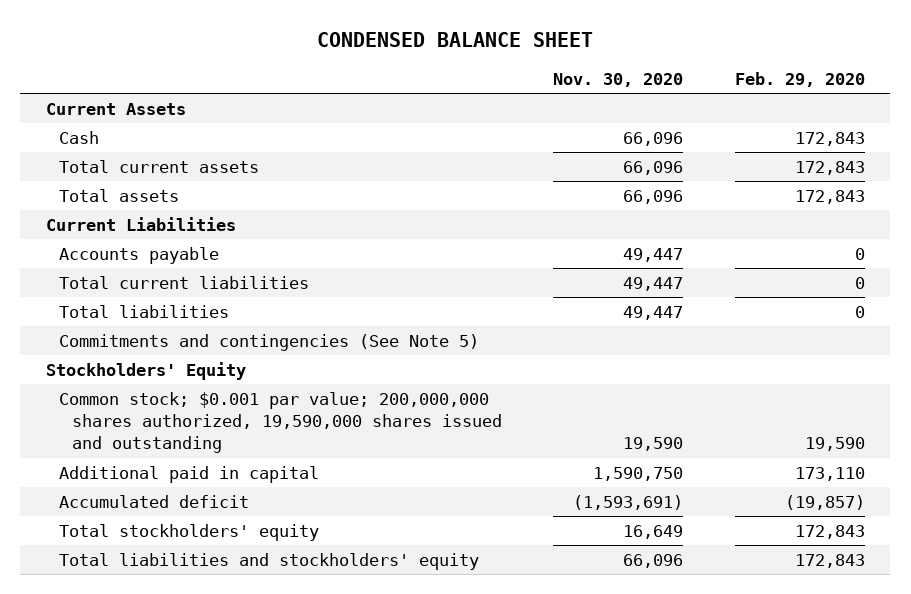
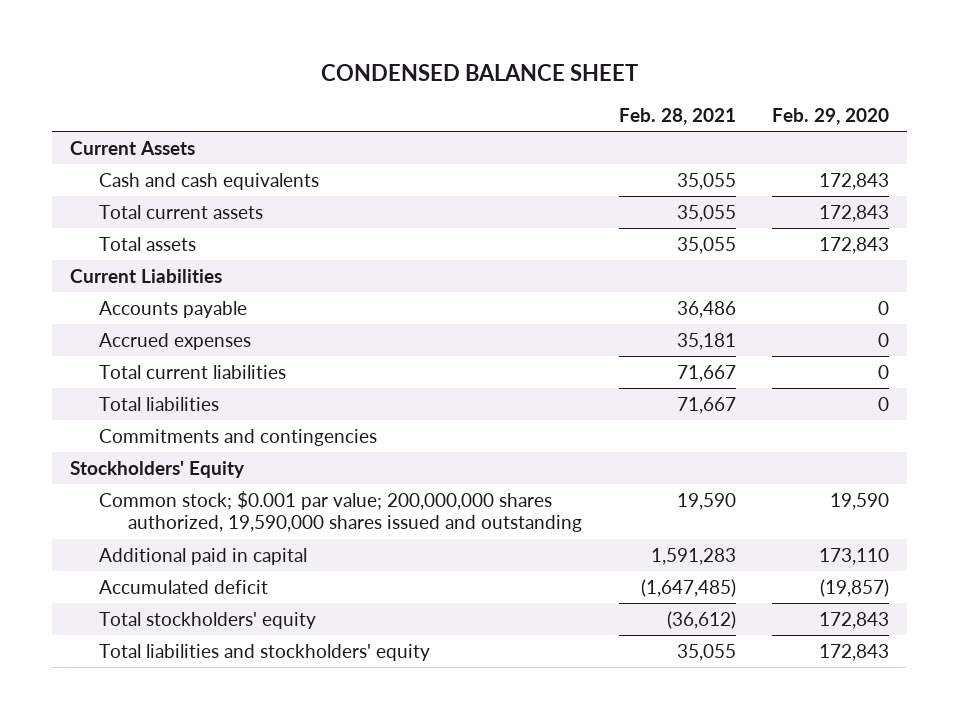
[553,73,684,88] Nov. 30, 2020 -> none
none -> [618,107,736,125] Feb. 28, 2021
[59,130,100,144] Cash -> [99,172,320,190] Cash and cash equivalents
none -> [99,332,252,350] Accrued expenses
[59,333,480,351] Commitments and contingencies (See Note 5) -> [99,428,378,446] Commitments and contingencies

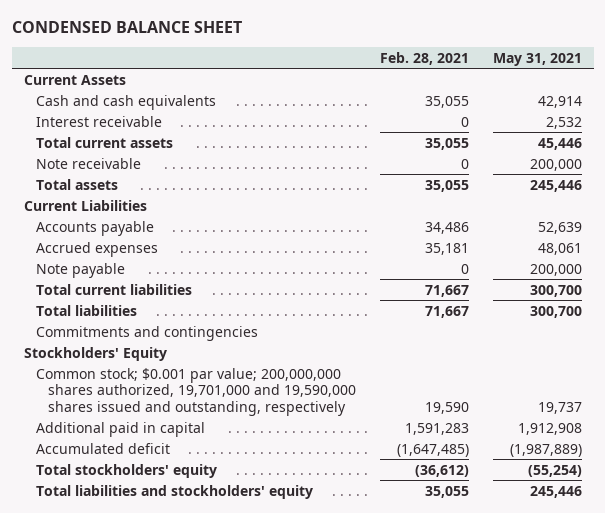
[771,107,889,125] Feb. 29, 2020 -> none
none -> [492,52,582,66] May 31, 2021
none -> [35,115,162,127] Interest receivable
none -> [35,157,141,169] Note receivable
[676,300,736,318] 36,486 -> [424,221,469,234] 34,486
none -> [35,262,125,278] Note payable
[99,490,583,533] Common stock; $0.001 par value; 200,000,000 shares authorized, 19,590,000 shares issued and outstanding -> [35,367,356,416] Common stock; $0.001 par value; 200,000,000 shares authorized, 19,701,000 and 19,590,000 shares issued and outstanding, respectively

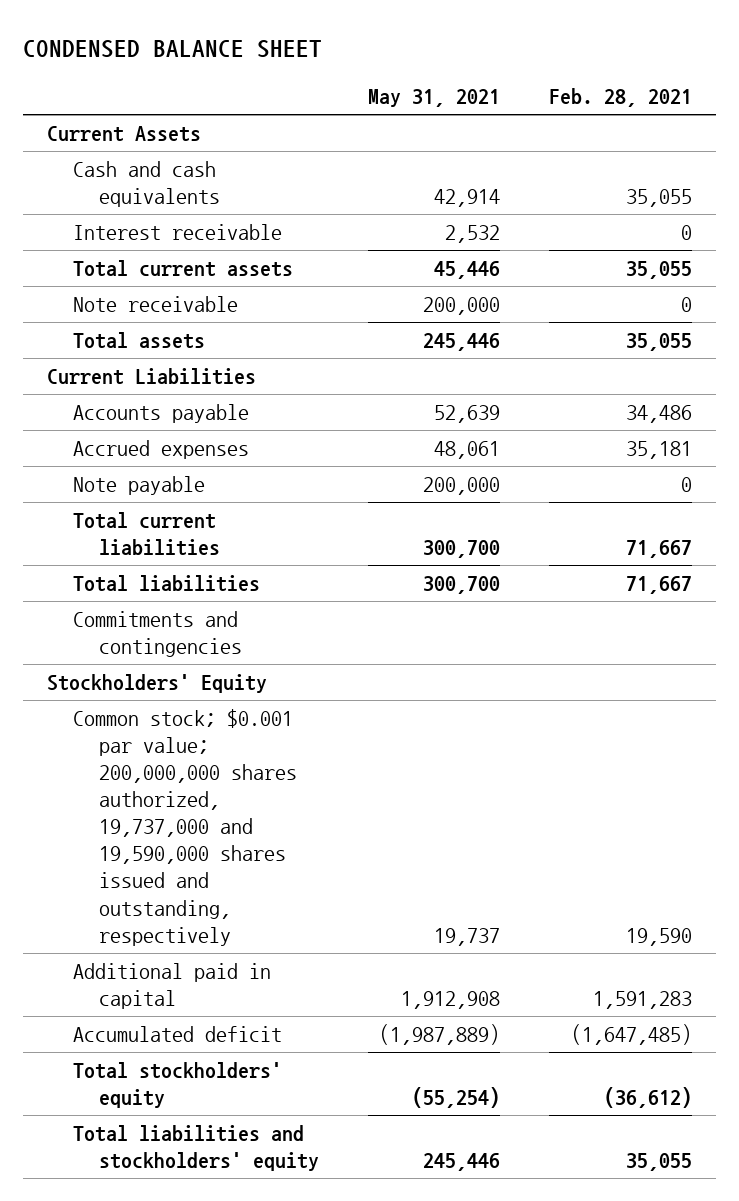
[35,367,356,416] Common stock; $0.001 par value; 200,000,000 shares authorized, 19,701,000 and 19,590,000 shares issued and outstanding, respectively -> [72,708,297,946] Common stock; $0.001 par value; 200,000,000 shares authorized, 19,737,000 and 19,590,000 shares issued and outstanding, respectively

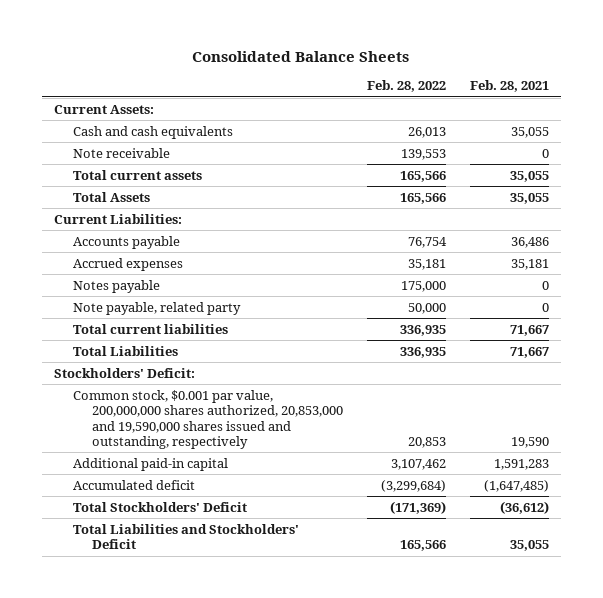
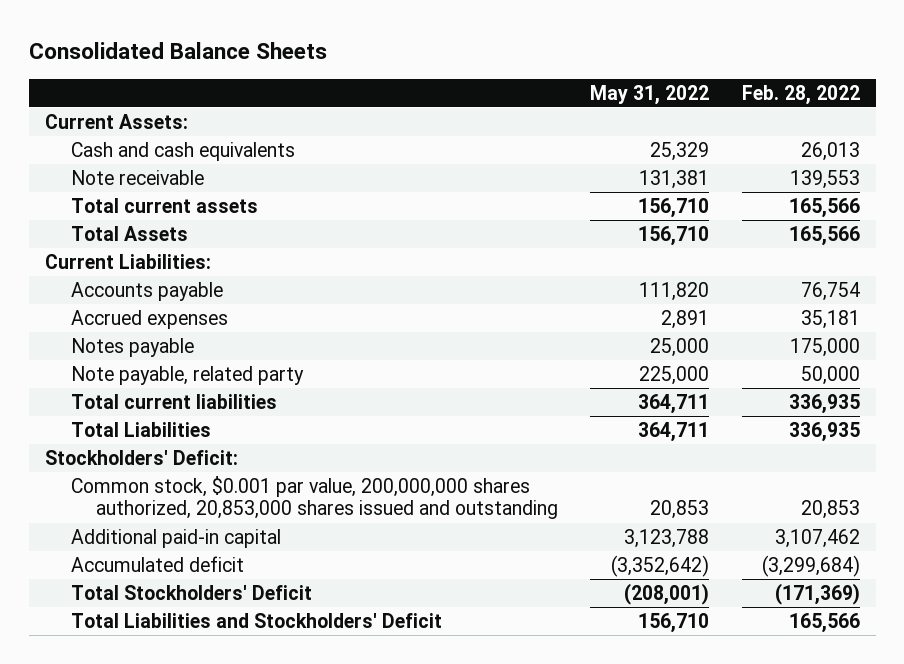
[470,80,550,93] Feb. 28, 2021 -> none
none -> [590,84,710,105] May 31, 2022
[72,389,344,449] Common stock, $0.001 par value, 200,000,000 shares authorized, 20,853,000 and 19,590,000 shares issued and outstanding, respectively -> [70,475,559,520] Common stock, $0.001 par value, 200,000,000 shares authorized, 20,853,000 shares issued and outstanding

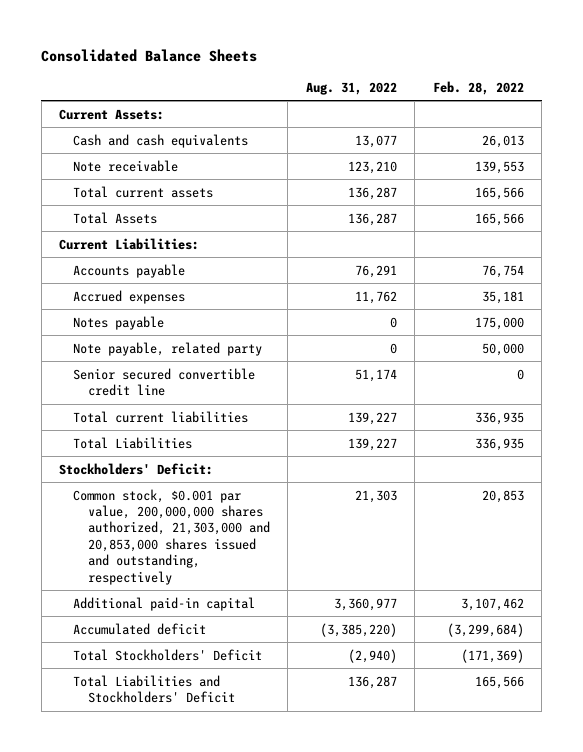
[590,84,710,105] May 31, 2022 -> none
none -> [305,81,397,95] Aug. 31, 2022
none -> [73,367,256,397] Senior secured convertible credit line
[70,475,559,520] Common stock, $0.001 par value, 200,000,000 shares authorized, 20,853,000 shares issued and outstanding -> [73,488,270,585] Common stock, $0.001 par value, 200,000,000 shares authorized, 21,303,000 and 20,853,000 shares issued and outstanding, respectively

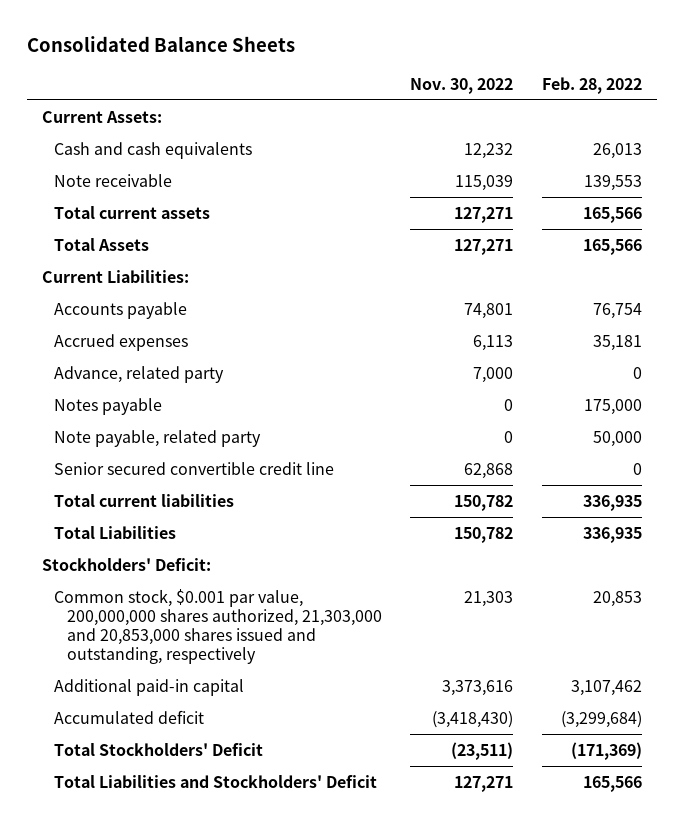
[305,81,397,95] Aug. 31, 2022 -> none
none -> [410,77,514,94] Nov. 30, 2022
none -> [54,365,225,383] Advance, related party

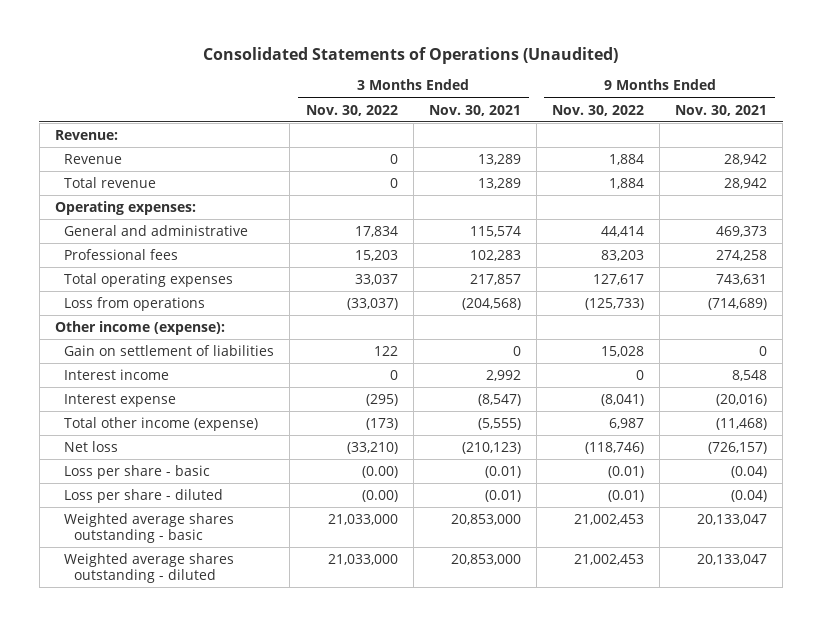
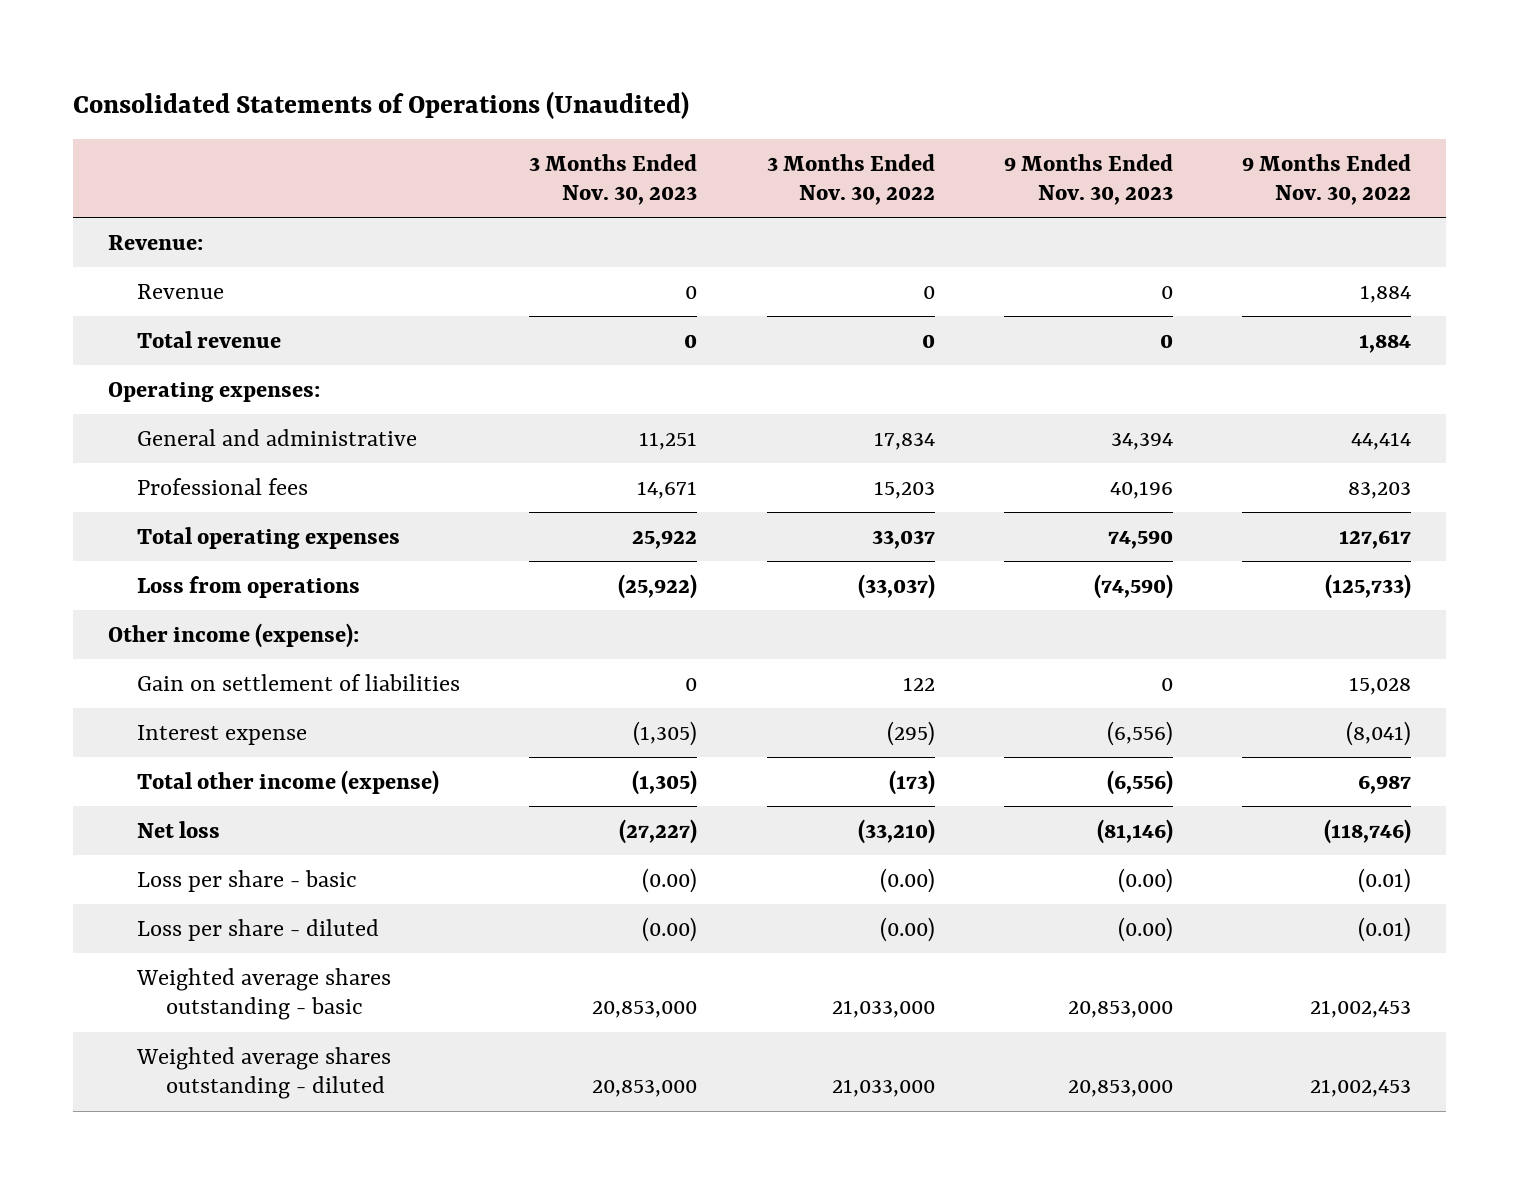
[428,104,521,116] Nov. 30, 2021 -> none
[675,104,768,116] Nov. 30, 2021 -> none
none -> [529,153,698,206] 3 Months Ended Nov. 30, 2023
none -> [1003,153,1173,206] 9 Months Ended Nov. 30, 2023
[64,368,170,380] Interest income -> none

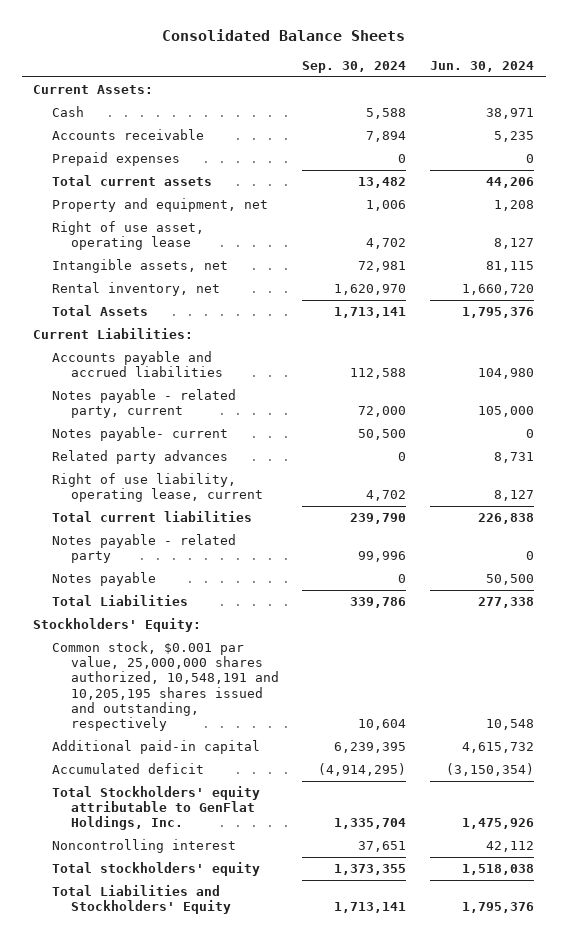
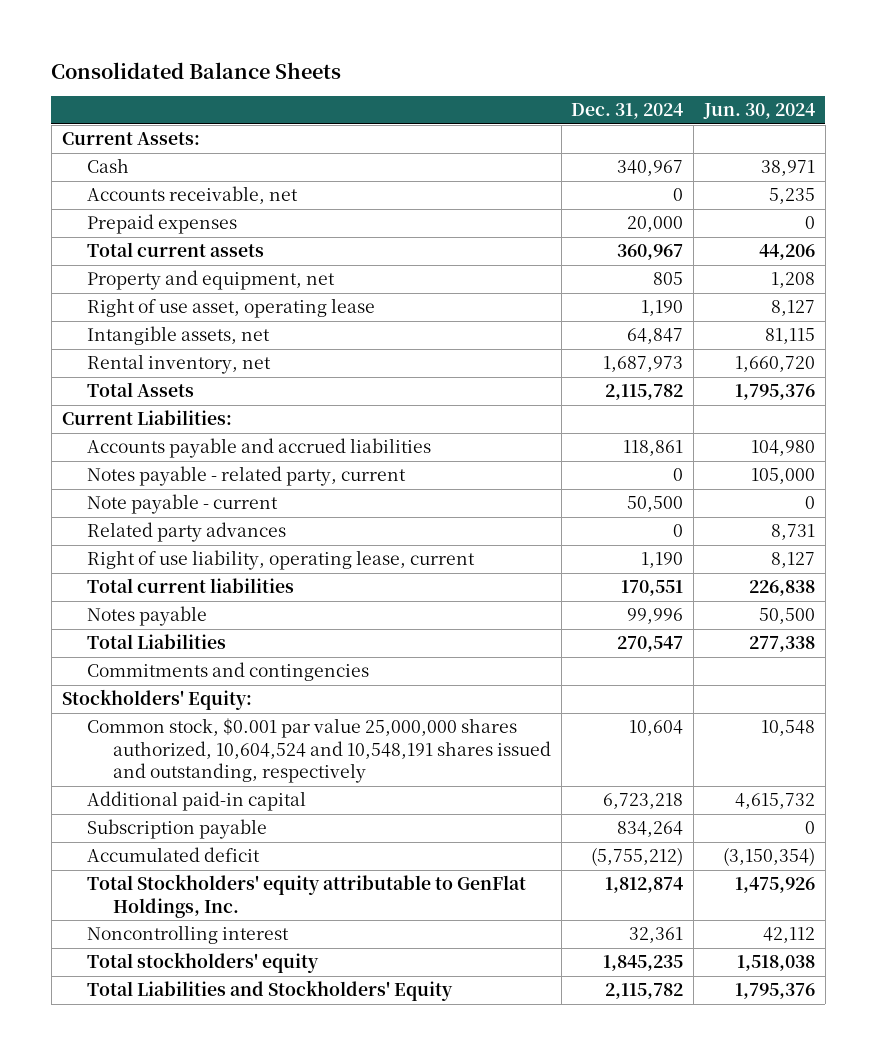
[302,61,407,74] Sep. 30, 2024 -> none
none -> [571,103,684,120] Dec. 31, 2024
[52,128,205,140] Accounts receivable -> [87,186,299,205] Accounts receivable, net
[52,426,229,441] Notes payable- current -> [87,494,279,515] Note payable - current
[52,533,237,564] Notes payable - related party -> none
none -> [87,662,370,682] Commitments and contingencies
[52,640,279,732] Common stock, $0.001 par value, 25,000,000 shares authorized, 10,548,191 and 10,205,195 shares issued and outstanding, respectively -> [87,718,551,784] Common stock, $0.001 par value 25,000,000 shares authorized, 10,604,524 and 10,548,191 shares issued and outstanding, respectively
none -> [87,819,268,840] Subscription payable

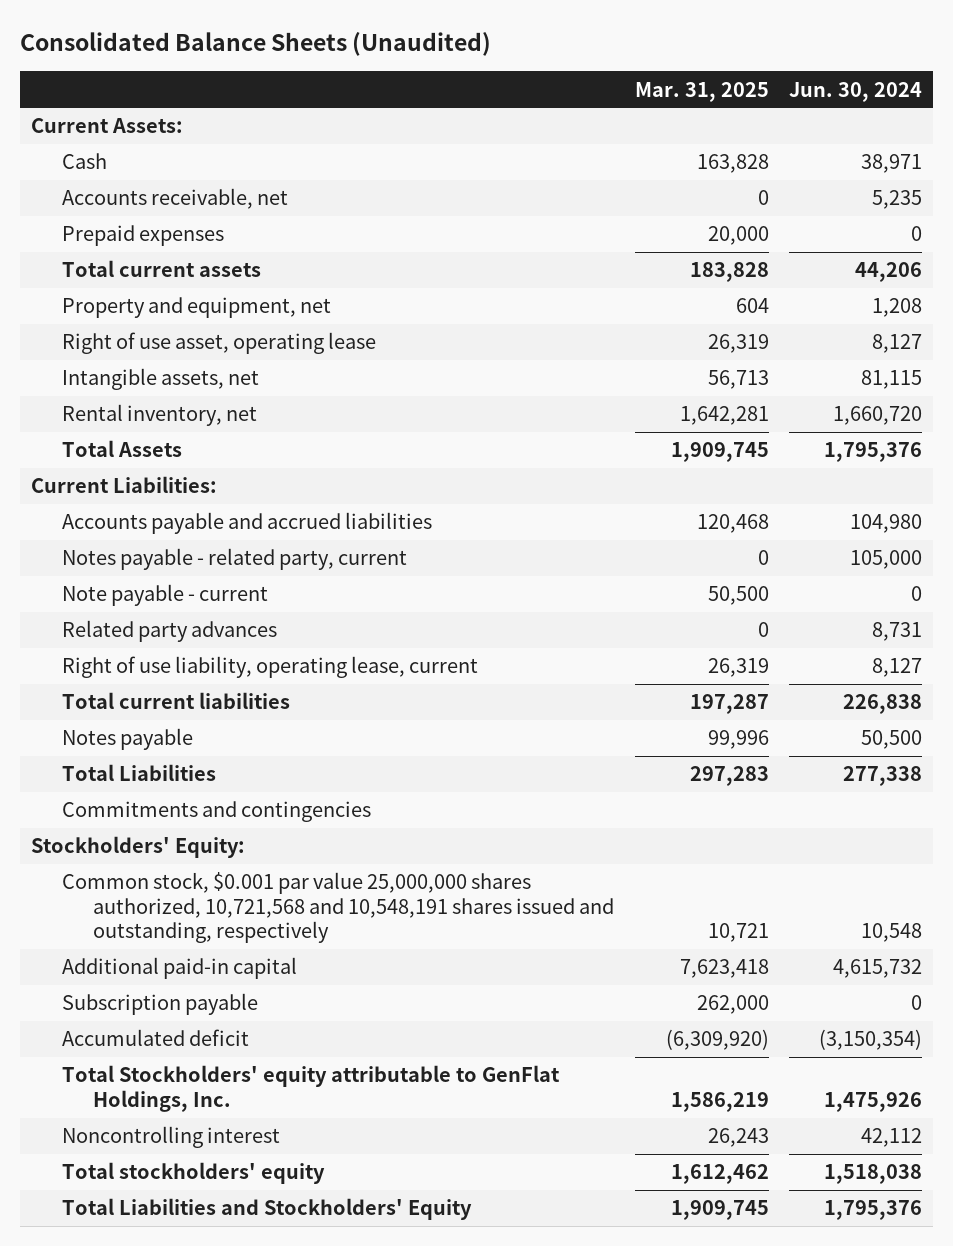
[51,61,342,79] Consolidated Balance Sheets -> [20,32,492,57] Consolidated Balance Sheets (Unaudited)
[571,103,684,120] Dec. 31, 2024 -> none
none -> [634,81,769,102] Mar. 31, 2025
[87,718,551,784] Common stock, $0.001 par value 25,000,000 shares authorized, 10,604,524 and 10,548,191 shares issued and outstanding, respectively -> [61,872,614,943] Common stock, $0.001 par value 25,000,000 shares authorized, 10,721,568 and 10,548,191 shares issued and outstanding, respectively

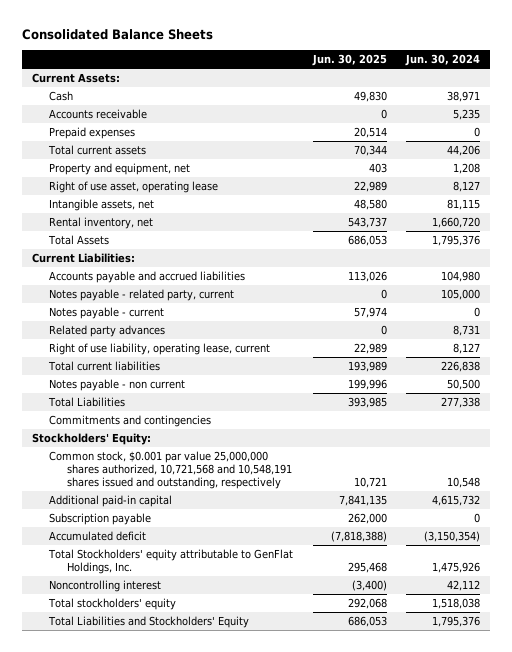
[20,32,492,57] Consolidated Balance Sheets (Unaudited) -> [22,29,214,41] Consolidated Balance Sheets
[634,81,769,102] Mar. 31, 2025 -> none
none -> [311,54,387,67] Jun. 30, 2025
[61,188,288,210] Accounts receivable, net -> [49,108,148,119] Accounts receivable
[61,584,268,607] Note payable - current -> [49,306,165,319] Notes payable - current
[61,728,193,751] Notes payable -> [49,378,186,391] Notes payable - non current

